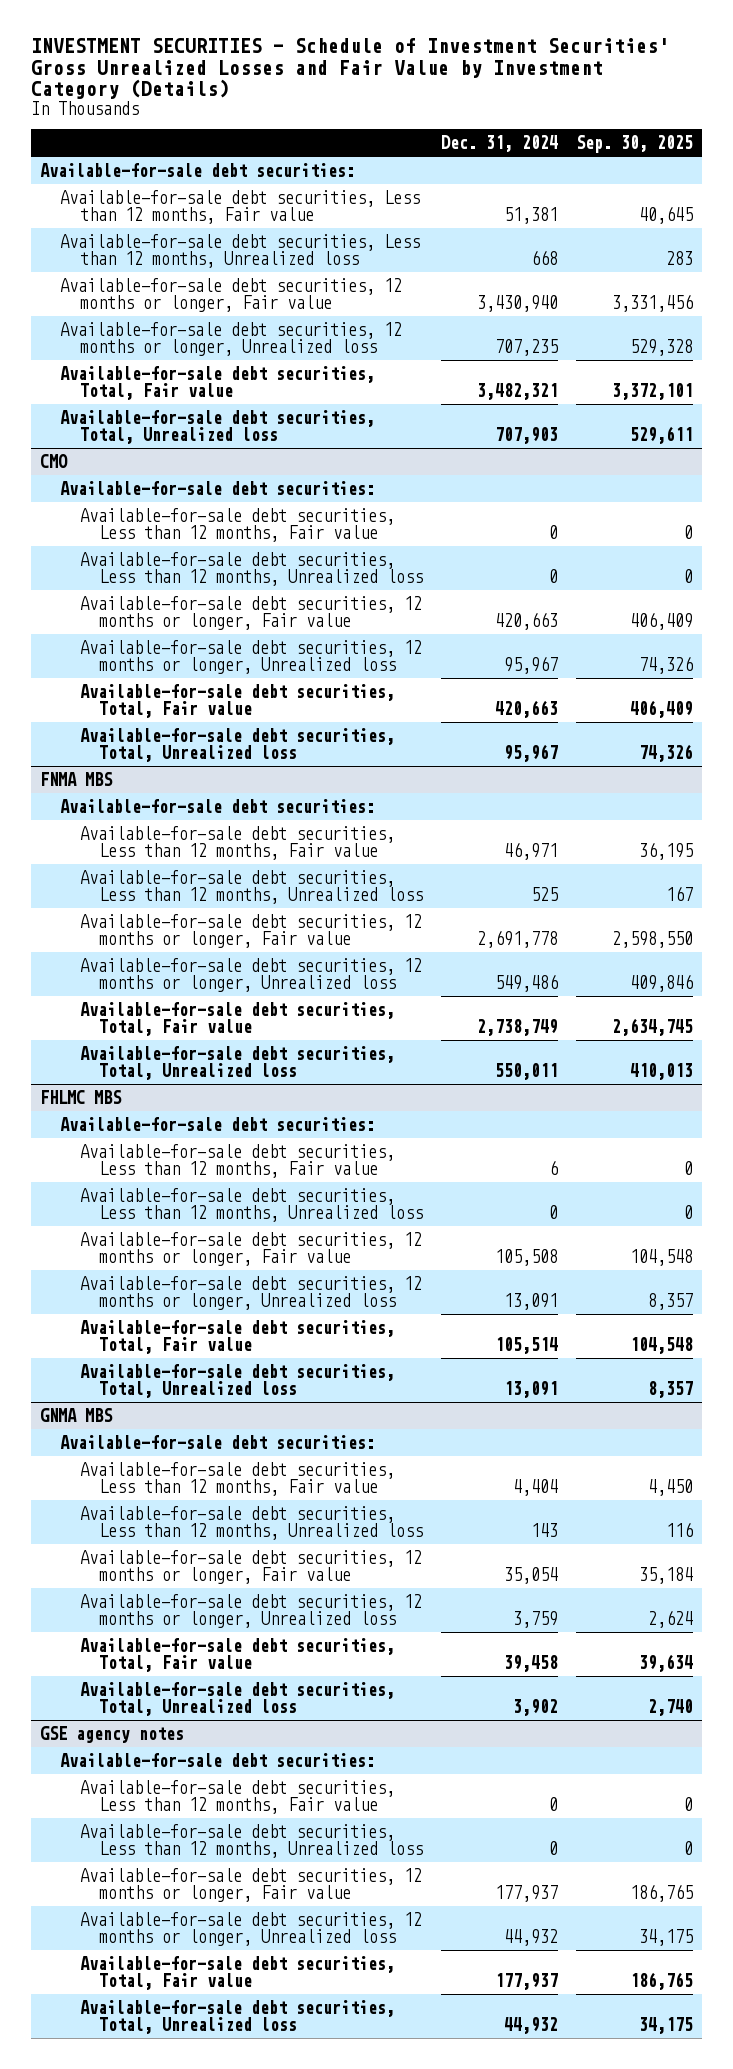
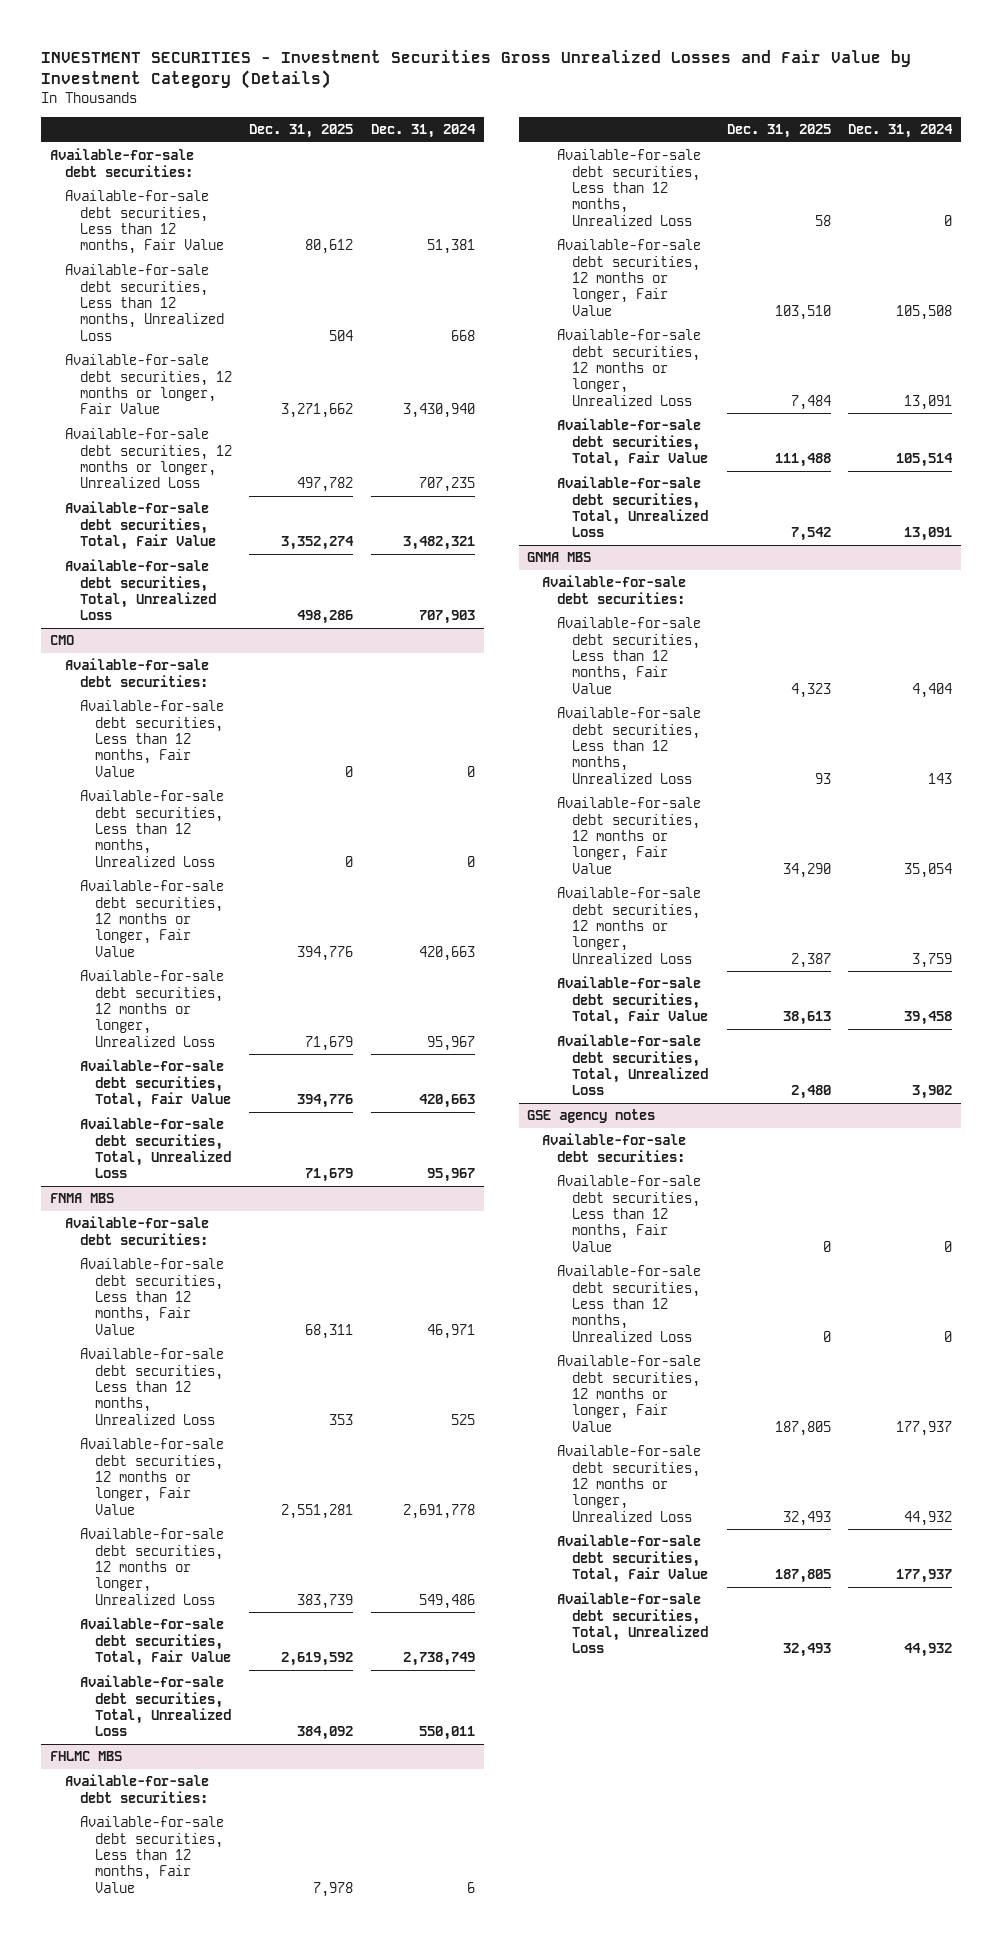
[31,37,670,100] INVESTMENT SECURITIES - Schedule of Investment Securities' Gross Unrealized Losses and Fair Value by Investment Category (Details) -> [41,49,912,90] INVESTMENT SECURITIES - Investment Securities Gross Unrealized Losses and Fair Value by Investment Category (Details)
[575,134,693,153] Sep. 30, 2025 -> none
none -> [249,124,354,139] Dec. 31, 2025
[59,189,420,225] Available-for-sale debt securities, Less than 12 months, Fair value -> [64,190,224,255] Available-for-sale debt securities, Less than 12 months, Fair Value
[59,233,420,269] Available-for-sale debt securities, Less than 12 months, Unrealized loss -> [64,264,224,341] Available-for-sale debt securities, Less than 12 months, Unrealized Loss
[59,277,402,313] Available-for-sale debt securities, 12 months or longer, Fair value -> [64,354,232,415] Available-for-sale debt securities, 12 months or longer, Fair Value
[59,321,402,357] Available-for-sale debt securities, 12 months or longer, Unrealized loss -> [64,428,232,489] Available-for-sale debt securities, 12 months or longer, Unrealized Loss
[59,365,375,401] Available-for-sale debt securities, Total, Fair value -> [64,501,216,550] Available-for-sale debt securities, Total, Fair Value
[59,409,375,445] Available-for-sale debt securities, Total, Unrealized loss -> [64,559,216,621] Available-for-sale debt securities, Total, Unrealized Loss
[79,507,395,543] Available-for-sale debt securities, Less than 12 months, Fair value -> [79,700,224,777] Available-for-sale debt securities, Less than 12 months, Fair Value
[79,551,424,587] Available-for-sale debt securities, Less than 12 months, Unrealized loss -> [79,790,224,867] Available-for-sale debt securities, Less than 12 months, Unrealized Loss
[79,595,422,631] Available-for-sale debt securities, 12 months or longer, Fair value -> [79,880,224,957] Available-for-sale debt securities, 12 months or longer, Fair Value
[79,639,422,675] Available-for-sale debt securities, 12 months or longer, Unrealized loss -> [79,970,224,1047] Available-for-sale debt securities, 12 months or longer, Unrealized Loss
[79,683,395,719] Available-for-sale debt securities, Total, Fair value -> [79,1059,231,1108] Available-for-sale debt securities, Total, Fair Value
[79,727,395,763] Available-for-sale debt securities, Total, Unrealized loss -> [79,1117,231,1179] Available-for-sale debt securities, Total, Unrealized Loss
[79,825,395,861] Available-for-sale debt securities, Less than 12 months, Fair value -> [79,1258,224,1335] Available-for-sale debt securities, Less than 12 months, Fair Value
[79,869,424,905] Available-for-sale debt securities, Less than 12 months, Unrealized loss -> [79,1348,224,1425] Available-for-sale debt securities, Less than 12 months, Unrealized Loss
[79,913,422,949] Available-for-sale debt securities, 12 months or longer, Fair value -> [79,1438,224,1515] Available-for-sale debt securities, 12 months or longer, Fair Value
[79,957,422,993] Available-for-sale debt securities, 12 months or longer, Unrealized loss -> [79,1528,224,1605] Available-for-sale debt securities, 12 months or longer, Unrealized Loss
[79,1001,395,1037] Available-for-sale debt securities, Total, Fair value -> [79,1617,231,1666] Available-for-sale debt securities, Total, Fair Value
[79,1045,395,1081] Available-for-sale debt securities, Total, Unrealized loss -> [79,1675,231,1737] Available-for-sale debt securities, Total, Unrealized Loss
[79,1143,395,1179] Available-for-sale debt securities, Less than 12 months, Fair value -> [79,1816,224,1893] Available-for-sale debt securities, Less than 12 months, Fair Value
[79,1187,424,1223] Available-for-sale debt securities, Less than 12 months, Unrealized loss -> [557,149,702,226] Available-for-sale debt securities, Less than 12 months, Unrealized Loss
[79,1231,422,1267] Available-for-sale debt securities, 12 months or longer, Fair value -> [557,239,702,316] Available-for-sale debt securities, 12 months or longer, Fair Value
[79,1275,422,1311] Available-for-sale debt securities, 12 months or longer, Unrealized loss -> [557,329,702,406] Available-for-sale debt securities, 12 months or longer, Unrealized Loss
[79,1319,395,1355] Available-for-sale debt securities, Total, Fair value -> [557,418,709,467] Available-for-sale debt securities, Total, Fair Value
[79,1363,395,1399] Available-for-sale debt securities, Total, Unrealized loss -> [557,476,709,538] Available-for-sale debt securities, Total, Unrealized Loss
[79,1461,395,1497] Available-for-sale debt securities, Less than 12 months, Fair value -> [557,617,702,694] Available-for-sale debt securities, Less than 12 months, Fair Value
[79,1505,424,1541] Available-for-sale debt securities, Less than 12 months, Unrealized loss -> [557,707,702,784] Available-for-sale debt securities, Less than 12 months, Unrealized Loss
[79,1549,422,1585] Available-for-sale debt securities, 12 months or longer, Fair value -> [557,797,702,874] Available-for-sale debt securities, 12 months or longer, Fair Value
[79,1593,422,1629] Available-for-sale debt securities, 12 months or longer, Unrealized loss -> [557,887,702,964] Available-for-sale debt securities, 12 months or longer, Unrealized Loss
[79,1637,395,1673] Available-for-sale debt securities, Total, Fair value -> [557,976,709,1025] Available-for-sale debt securities, Total, Fair Value
[79,1681,395,1717] Available-for-sale debt securities, Total, Unrealized loss -> [557,1034,709,1096] Available-for-sale debt securities, Total, Unrealized Loss
[79,1779,395,1815] Available-for-sale debt securities, Less than 12 months, Fair value -> [557,1175,702,1252] Available-for-sale debt securities, Less than 12 months, Fair Value
[79,1823,424,1859] Available-for-sale debt securities, Less than 12 months, Unrealized loss -> [557,1265,702,1342] Available-for-sale debt securities, Less than 12 months, Unrealized Loss
[79,1867,422,1903] Available-for-sale debt securities, 12 months or longer, Fair value -> [557,1355,702,1432] Available-for-sale debt securities, 12 months or longer, Fair Value
[79,1911,422,1947] Available-for-sale debt securities, 12 months or longer, Unrealized loss -> [557,1445,702,1522] Available-for-sale debt securities, 12 months or longer, Unrealized Loss
[79,1955,395,1991] Available-for-sale debt securities, Total, Fair value -> [557,1534,709,1583] Available-for-sale debt securities, Total, Fair Value
[79,1999,395,2035] Available-for-sale debt securities, Total, Unrealized loss -> [557,1592,709,1654] Available-for-sale debt securities, Total, Unrealized Loss

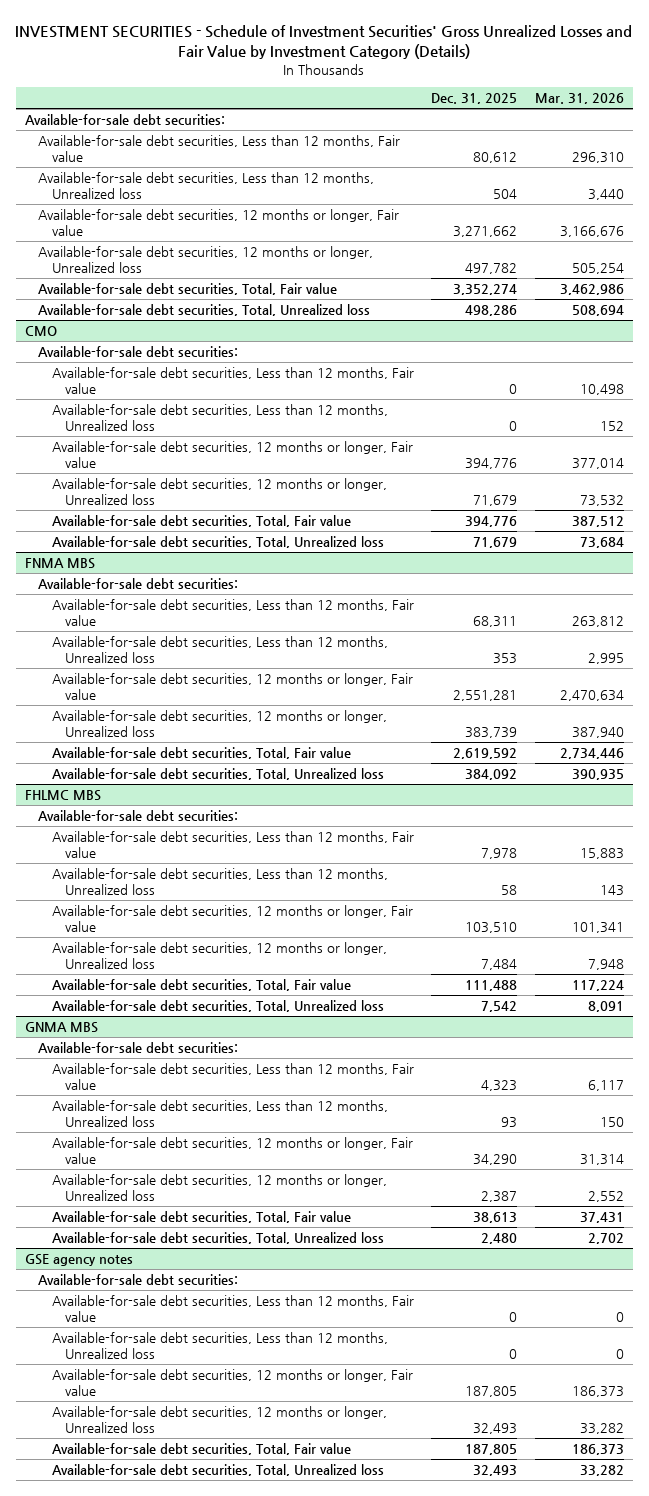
[41,49,912,90] INVESTMENT SECURITIES - Investment Securities Gross Unrealized Losses and Fair Value by Investment Category (Details) -> [15,25,633,60] INVESTMENT SECURITIES - Schedule of Investment Securities' Gross Unrealized Losses and Fair Value by Investment Category (Details)
[370,124,476,139] Dec. 31, 2024 -> none
none -> [535,93,625,105] Mar. 31, 2026
[64,190,224,255] Available-for-sale debt securities, Less than 12 months, Fair Value -> [38,135,401,162] Available-for-sale debt securities, Less than 12 months, Fair value
[64,264,224,341] Available-for-sale debt securities, Less than 12 months, Unrealized Loss -> [38,172,375,199] Available-for-sale debt securities, Less than 12 months, Unrealized loss
[64,354,232,415] Available-for-sale debt securities, 12 months or longer, Fair Value -> [38,209,400,236] Available-for-sale debt securities, 12 months or longer, Fair value
[64,428,232,489] Available-for-sale debt securities, 12 months or longer, Unrealized Loss -> [38,246,374,273] Available-for-sale debt securities, 12 months or longer, Unrealized loss
[64,501,216,550] Available-for-sale debt securities, Total, Fair Value -> [38,283,338,296] Available-for-sale debt securities, Total, Fair value
[64,559,216,621] Available-for-sale debt securities, Total, Unrealized Loss -> [38,304,371,317] Available-for-sale debt securities, Total, Unrealized loss
[79,700,224,777] Available-for-sale debt securities, Less than 12 months, Fair Value -> [51,367,414,394] Available-for-sale debt securities, Less than 12 months, Fair value
[79,790,224,867] Available-for-sale debt securities, Less than 12 months, Unrealized Loss -> [51,404,388,431] Available-for-sale debt securities, Less than 12 months, Unrealized loss
[79,880,224,957] Available-for-sale debt securities, 12 months or longer, Fair Value -> [51,441,413,468] Available-for-sale debt securities, 12 months or longer, Fair value
[79,970,224,1047] Available-for-sale debt securities, 12 months or longer, Unrealized Loss -> [51,478,387,505] Available-for-sale debt securities, 12 months or longer, Unrealized loss
[79,1059,231,1108] Available-for-sale debt securities, Total, Fair Value -> [51,515,351,528] Available-for-sale debt securities, Total, Fair value
[79,1117,231,1179] Available-for-sale debt securities, Total, Unrealized Loss -> [51,536,384,549] Available-for-sale debt securities, Total, Unrealized loss
[79,1258,224,1335] Available-for-sale debt securities, Less than 12 months, Fair Value -> [51,599,414,626] Available-for-sale debt securities, Less than 12 months, Fair value
[79,1348,224,1425] Available-for-sale debt securities, Less than 12 months, Unrealized Loss -> [51,636,388,663] Available-for-sale debt securities, Less than 12 months, Unrealized loss
[79,1438,224,1515] Available-for-sale debt securities, 12 months or longer, Fair Value -> [51,673,413,700] Available-for-sale debt securities, 12 months or longer, Fair value
[79,1528,224,1605] Available-for-sale debt securities, 12 months or longer, Unrealized Loss -> [51,710,387,737] Available-for-sale debt securities, 12 months or longer, Unrealized loss
[79,1617,231,1666] Available-for-sale debt securities, Total, Fair Value -> [51,747,351,760] Available-for-sale debt securities, Total, Fair value
[79,1675,231,1737] Available-for-sale debt securities, Total, Unrealized Loss -> [51,768,384,781] Available-for-sale debt securities, Total, Unrealized loss
[79,1816,224,1893] Available-for-sale debt securities, Less than 12 months, Fair Value -> [51,831,414,858] Available-for-sale debt securities, Less than 12 months, Fair value
[557,149,702,226] Available-for-sale debt securities, Less than 12 months, Unrealized Loss -> [51,868,388,895] Available-for-sale debt securities, Less than 12 months, Unrealized loss
[557,239,702,316] Available-for-sale debt securities, 12 months or longer, Fair Value -> [51,905,413,932] Available-for-sale debt securities, 12 months or longer, Fair value
[557,329,702,406] Available-for-sale debt securities, 12 months or longer, Unrealized Loss -> [51,942,387,969] Available-for-sale debt securities, 12 months or longer, Unrealized loss
[557,418,709,467] Available-for-sale debt securities, Total, Fair Value -> [51,979,351,992] Available-for-sale debt securities, Total, Fair value
[557,476,709,538] Available-for-sale debt securities, Total, Unrealized Loss -> [51,1000,384,1013] Available-for-sale debt securities, Total, Unrealized loss
[557,617,702,694] Available-for-sale debt securities, Less than 12 months, Fair Value -> [51,1063,414,1090] Available-for-sale debt securities, Less than 12 months, Fair value
[557,707,702,784] Available-for-sale debt securities, Less than 12 months, Unrealized Loss -> [51,1100,388,1127] Available-for-sale debt securities, Less than 12 months, Unrealized loss
[557,797,702,874] Available-for-sale debt securities, 12 months or longer, Fair Value -> [51,1137,413,1164] Available-for-sale debt securities, 12 months or longer, Fair value
[557,887,702,964] Available-for-sale debt securities, 12 months or longer, Unrealized Loss -> [51,1174,387,1201] Available-for-sale debt securities, 12 months or longer, Unrealized loss
[557,976,709,1025] Available-for-sale debt securities, Total, Fair Value -> [51,1211,351,1224] Available-for-sale debt securities, Total, Fair value
[557,1034,709,1096] Available-for-sale debt securities, Total, Unrealized Loss -> [51,1232,384,1245] Available-for-sale debt securities, Total, Unrealized loss
[557,1175,702,1252] Available-for-sale debt securities, Less than 12 months, Fair Value -> [51,1295,414,1322] Available-for-sale debt securities, Less than 12 months, Fair value
[557,1265,702,1342] Available-for-sale debt securities, Less than 12 months, Unrealized Loss -> [51,1332,388,1359] Available-for-sale debt securities, Less than 12 months, Unrealized loss
[557,1355,702,1432] Available-for-sale debt securities, 12 months or longer, Fair Value -> [51,1369,413,1396] Available-for-sale debt securities, 12 months or longer, Fair value
[557,1445,702,1522] Available-for-sale debt securities, 12 months or longer, Unrealized Loss -> [51,1406,387,1433] Available-for-sale debt securities, 12 months or longer, Unrealized loss
[557,1534,709,1583] Available-for-sale debt securities, Total, Fair Value -> [51,1443,351,1456] Available-for-sale debt securities, Total, Fair value
[557,1592,709,1654] Available-for-sale debt securities, Total, Unrealized Loss -> [51,1464,384,1477] Available-for-sale debt securities, Total, Unrealized loss

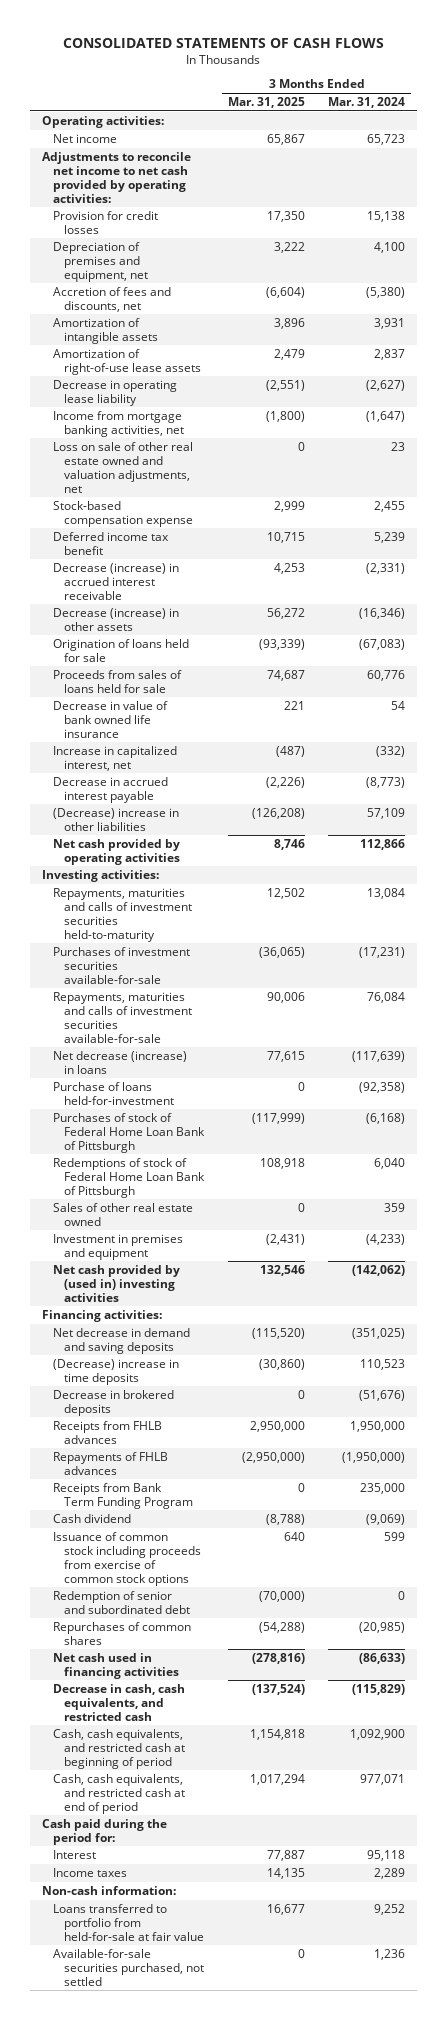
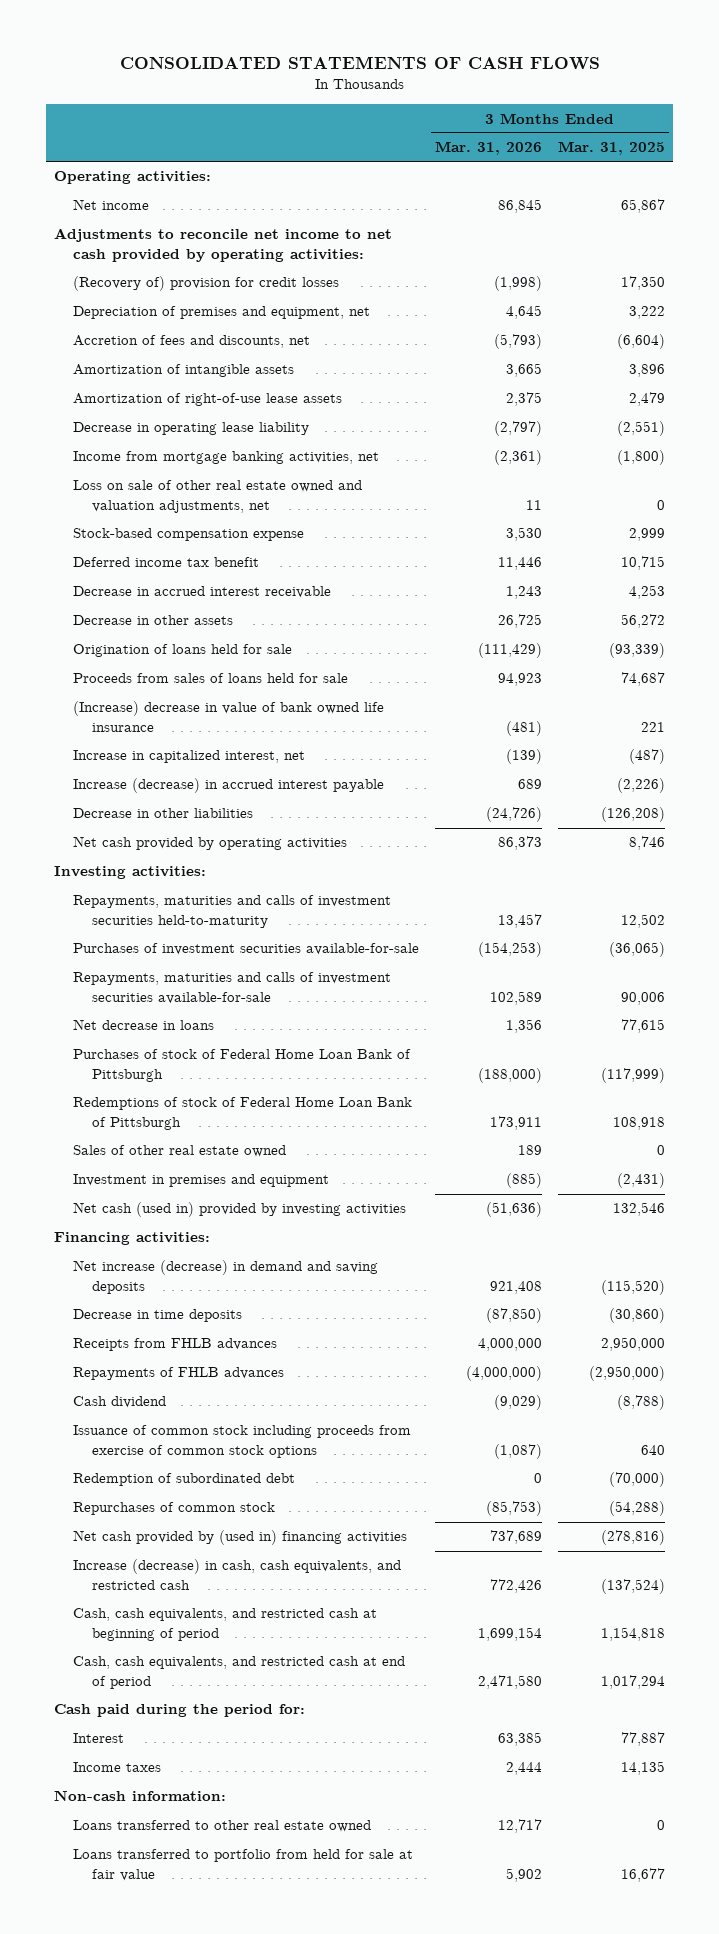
[328,96,406,108] Mar. 31, 2024 -> none
none -> [435,141,543,156] Mar. 31, 2026
[53,210,159,234] Provision for credit losses -> [73,276,340,292] (Recovery of) provision for credit losses
[53,562,180,600] Decrease (increase) in accrued interest receivable -> [73,586,332,599] Decrease in accrued interest receivable
[53,607,180,631] Decrease (increase) in other assets -> [73,615,234,626] Decrease in other assets
[53,700,169,738] Decrease in value of bank owned life insurance -> [73,701,385,732] (Increase) decrease in value of bank owned life insurance
[53,776,169,803] Decrease in accrued interest payable -> [73,778,385,794] Increase (decrease) in accrued interest payable
[53,807,180,831] (Decrease) increase in other liabilities -> [73,808,254,819] Decrease in other liabilities
[53,1081,175,1105] Purchase of loans held-for-investment -> none
[53,1050,188,1074] Net decrease (increase) in loans -> [73,1019,215,1031] Net decrease in loans
[53,1264,181,1302] Net cash provided by (used in) investing activities -> [73,1202,407,1218] Net cash (used in) provided by investing activities
[53,1389,175,1416] Decrease in brokered deposits -> none
[53,1327,191,1354] Net decrease in demand and saving deposits -> [73,1260,379,1294] Net increase (decrease) in demand and saving deposits
[53,1358,180,1385] (Decrease) increase in time deposits -> [73,1309,243,1323] Decrease in time deposits
[53,1482,194,1509] Receipts from Bank Term Funding Program -> none
[53,1590,191,1614] Redemption of senior and subordinated debt -> [73,1473,296,1487] Redemption of subordinated debt
[53,1621,192,1645] Repurchases of common shares -> [73,1502,276,1516] Repurchases of common stock
[53,1652,180,1679] Net cash used in financing activities -> [73,1530,408,1546] Net cash provided by (used in) financing activities
[53,1683,186,1721] Decrease in cash, cash equivalents, and restricted cash -> [73,1559,402,1590] Increase (decrease) in cash, cash equivalents, and restricted cash
[53,1948,205,1986] Available-for-sale securities purchased, not settled -> none
none -> [73,1820,372,1833] Loans transferred to other real estate owned
[53,1903,205,1941] Loans transferred to portfolio from held-for-sale at fair value -> [73,1849,414,1881] Loans transferred to portfolio from held for sale at fair value

